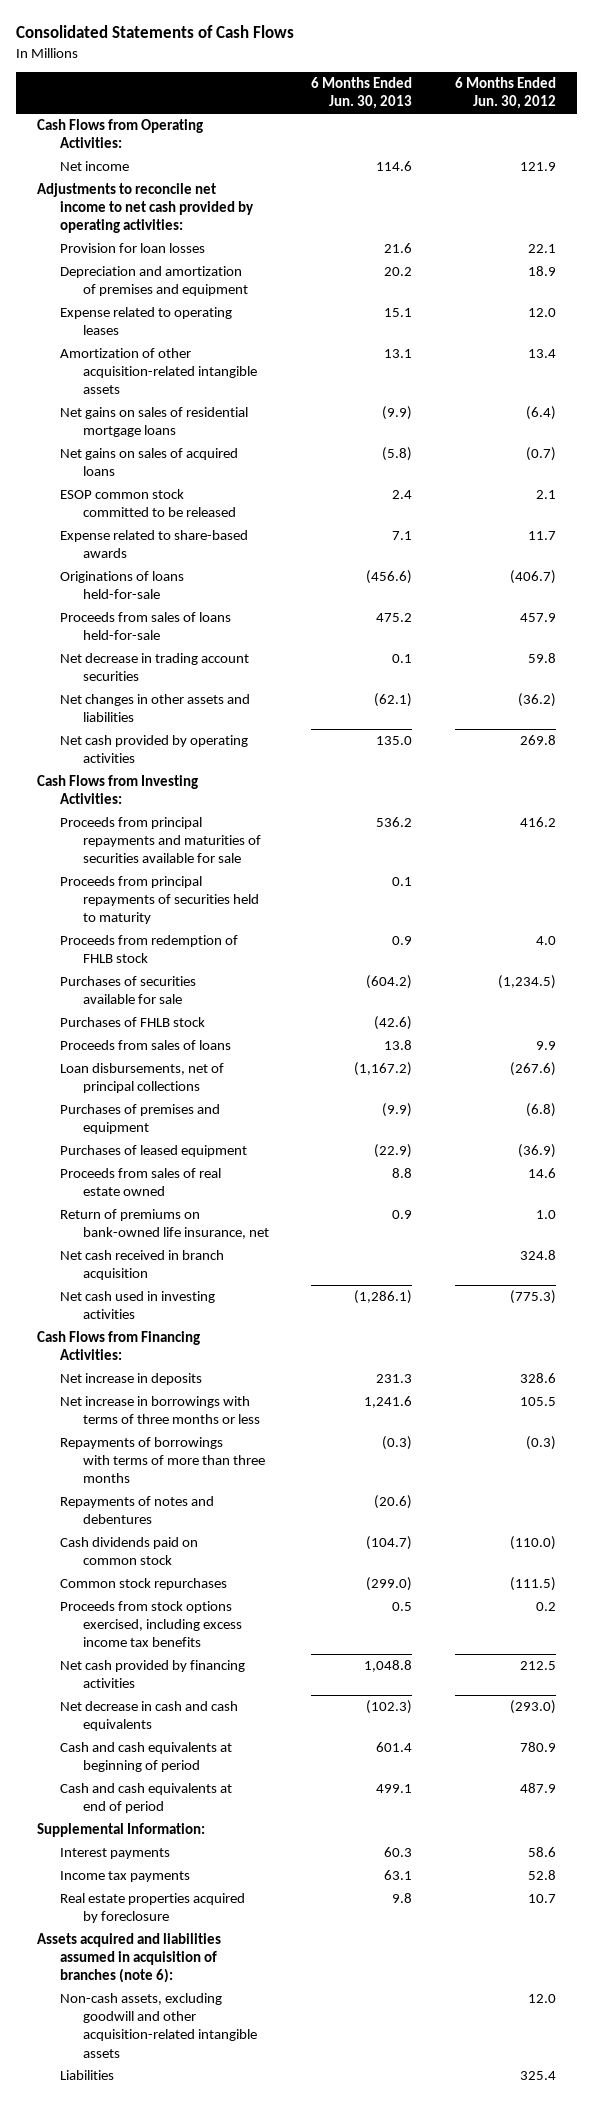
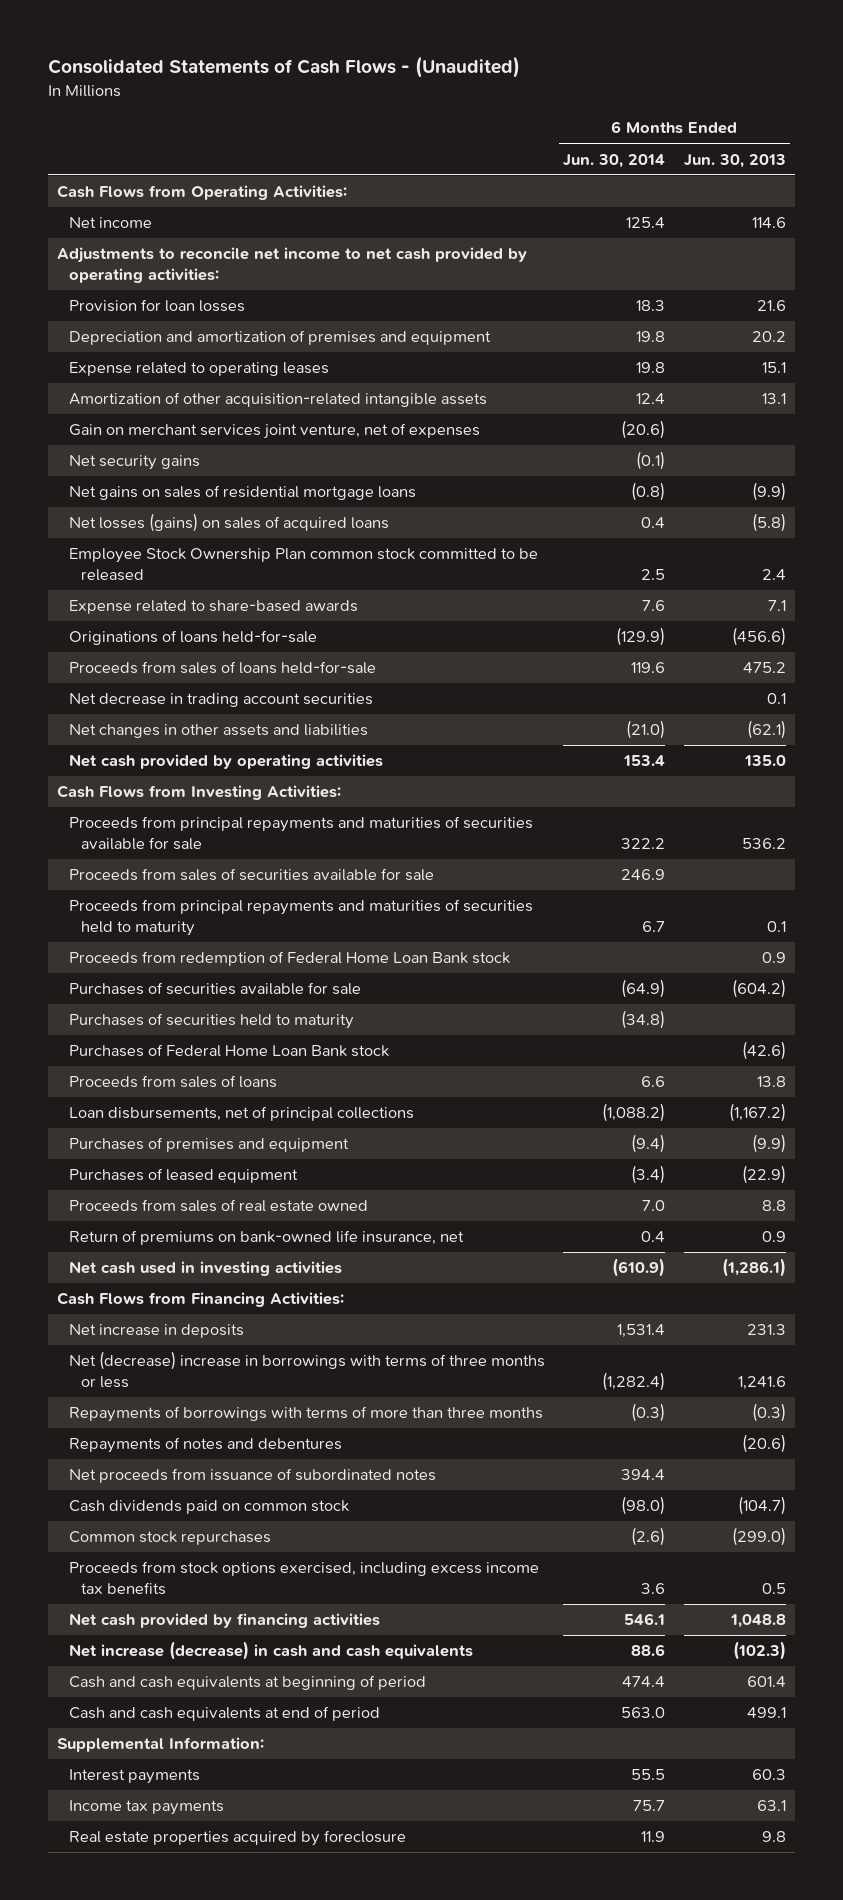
[15,25,294,39] Consolidated Statements of Cash Flows -> [48,56,521,79] Consolidated Statements of Cash Flows - (Unaudited)
[455,77,557,110] 6 Months Ended Jun. 30, 2012 -> none
none -> [563,153,666,168] Jun. 30, 2014
none -> [68,423,480,440] Gain on merchant services joint venture, net of expenses
none -> [68,455,200,471] Net security gains
[60,448,239,477] Net gains on sales of acquired loans -> [68,513,389,533] Net losses (gains) on sales of acquired loans
[60,489,236,518] ESOP common stock committed to be released -> [68,548,538,581] Employee Stock Ownership Plan common stock committed to be released
none -> [68,868,434,882] Proceeds from sales of securities available for sale
[60,876,259,925] Proceeds from principal repayments of securities held to maturity -> [68,899,533,936] Proceeds from principal repayments and maturities of securities held to maturity
[60,935,239,964] Proceeds from redemption of FHLB stock -> [68,951,510,967] Proceeds from redemption of Federal Home Loan Bank stock
none -> [68,1013,354,1030] Purchases of securities held to maturity
[60,1017,206,1028] Purchases of FHLB stock -> [68,1044,389,1058] Purchases of Federal Home Loan Bank stock
[60,1250,225,1281] Net cash received in branch acquisition -> none
[60,1396,260,1425] Net increase in borrowings with terms of three months or less -> [68,1351,545,1388] Net (decrease) increase in borrowings with terms of three months or less
none -> [68,1468,436,1484] Net proceeds from issuance of subordinated notes
[60,1701,239,1732] Net decrease in cash and cash equivalents -> [68,1641,473,1661] Net increase (decrease) in cash and cash equivalents
[37,1933,222,1984] Assets acquired and liabilities assumed in acquisition of branches (note 6): -> none
[60,1993,257,2058] Non-cash assets, excluding goodwill and other acquisition-related intangible assets -> none
[60,2070,115,2081] Liabilities -> none

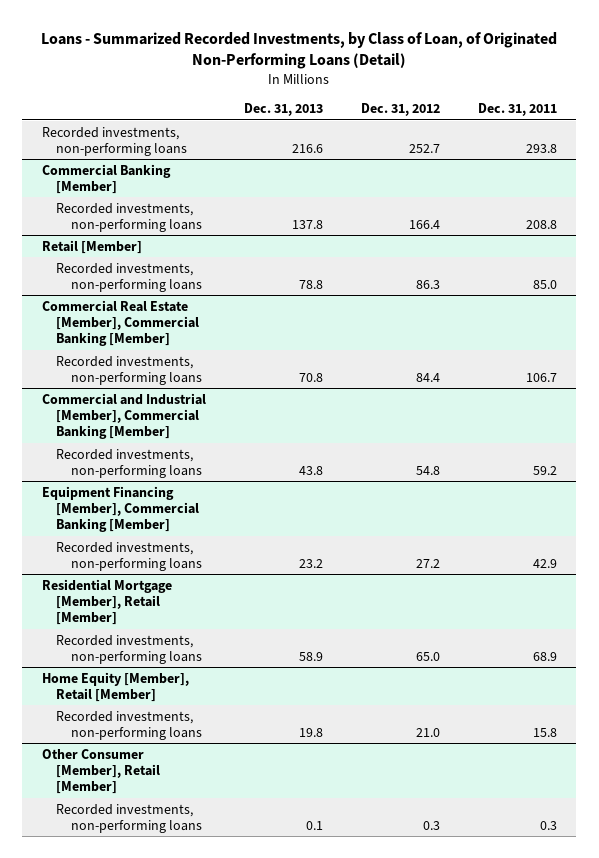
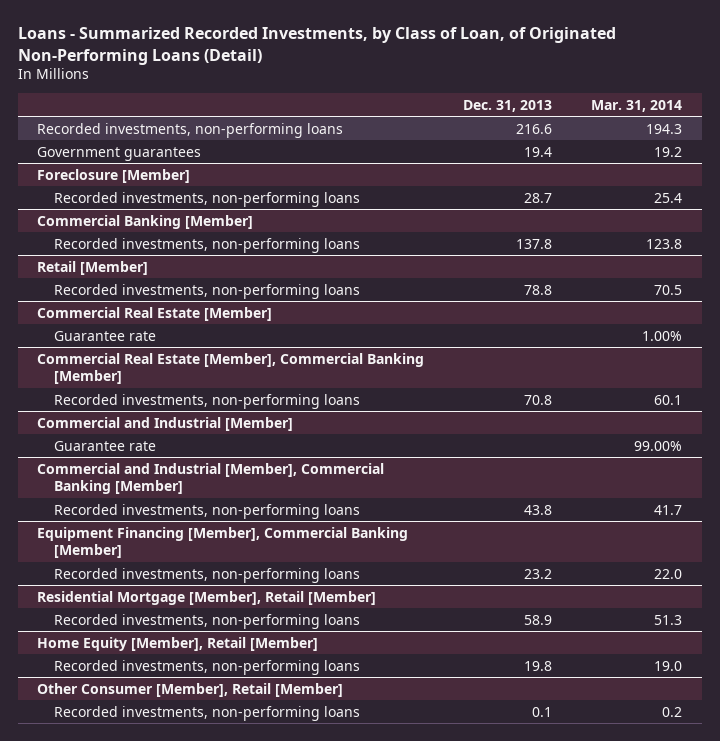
[361,103,441,117] Dec. 31, 2012 -> none
[478,103,558,117] Dec. 31, 2011 -> none
none -> [591,99,683,112] Mar. 31, 2014
none -> [37,146,202,161] Government guarantees
none -> [37,168,191,183] Foreclosure [Member]
none -> [53,191,360,207] Recorded investments, non-performing loans
none -> [37,306,273,321] Commercial Real Estate [Member]
none -> [53,330,156,341] Guarantee rate
none -> [37,416,294,431] Commercial and Industrial [Member]
none -> [53,440,156,451] Guarantee rate

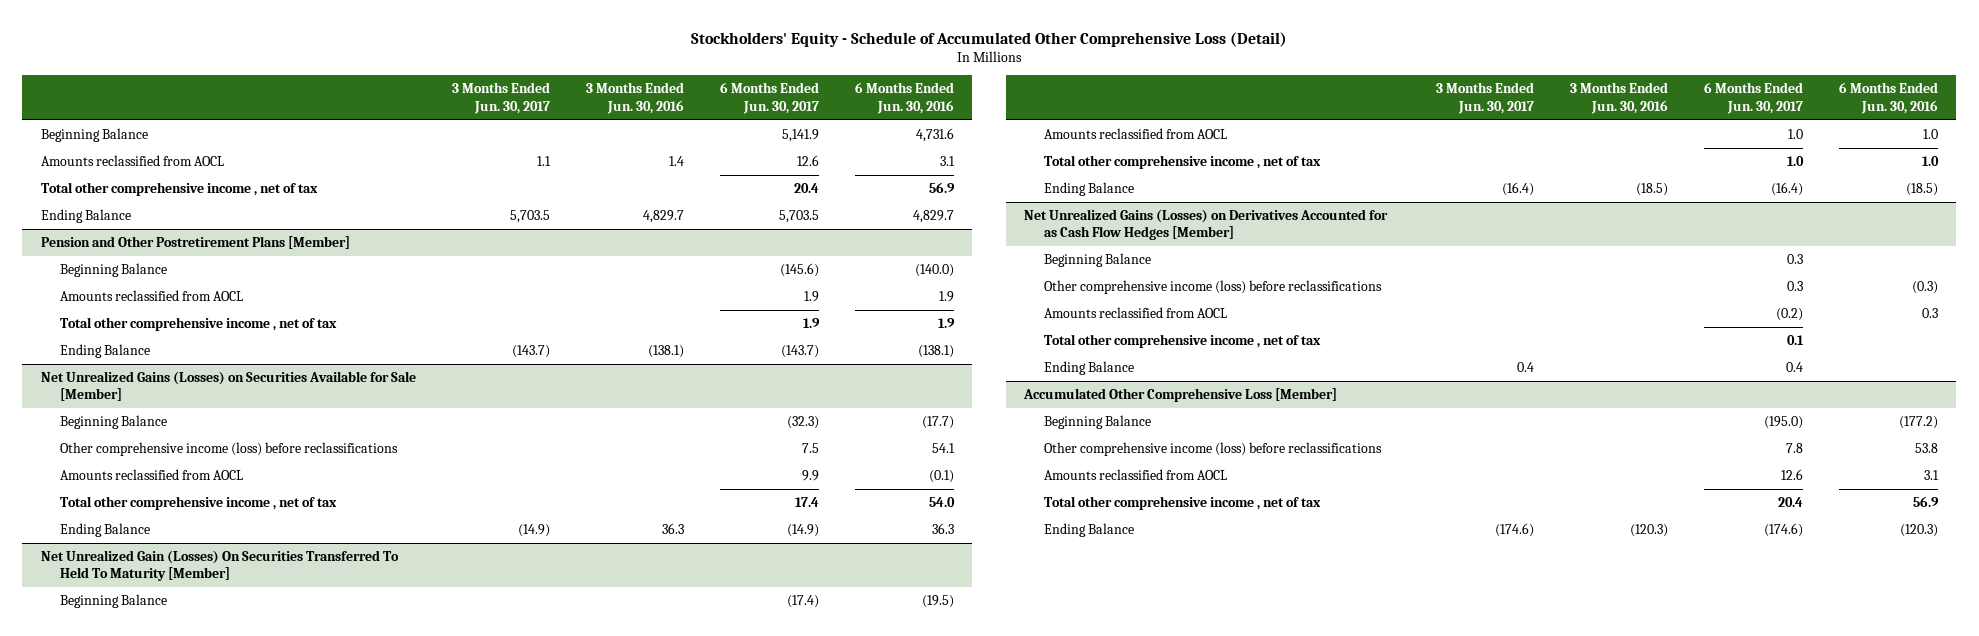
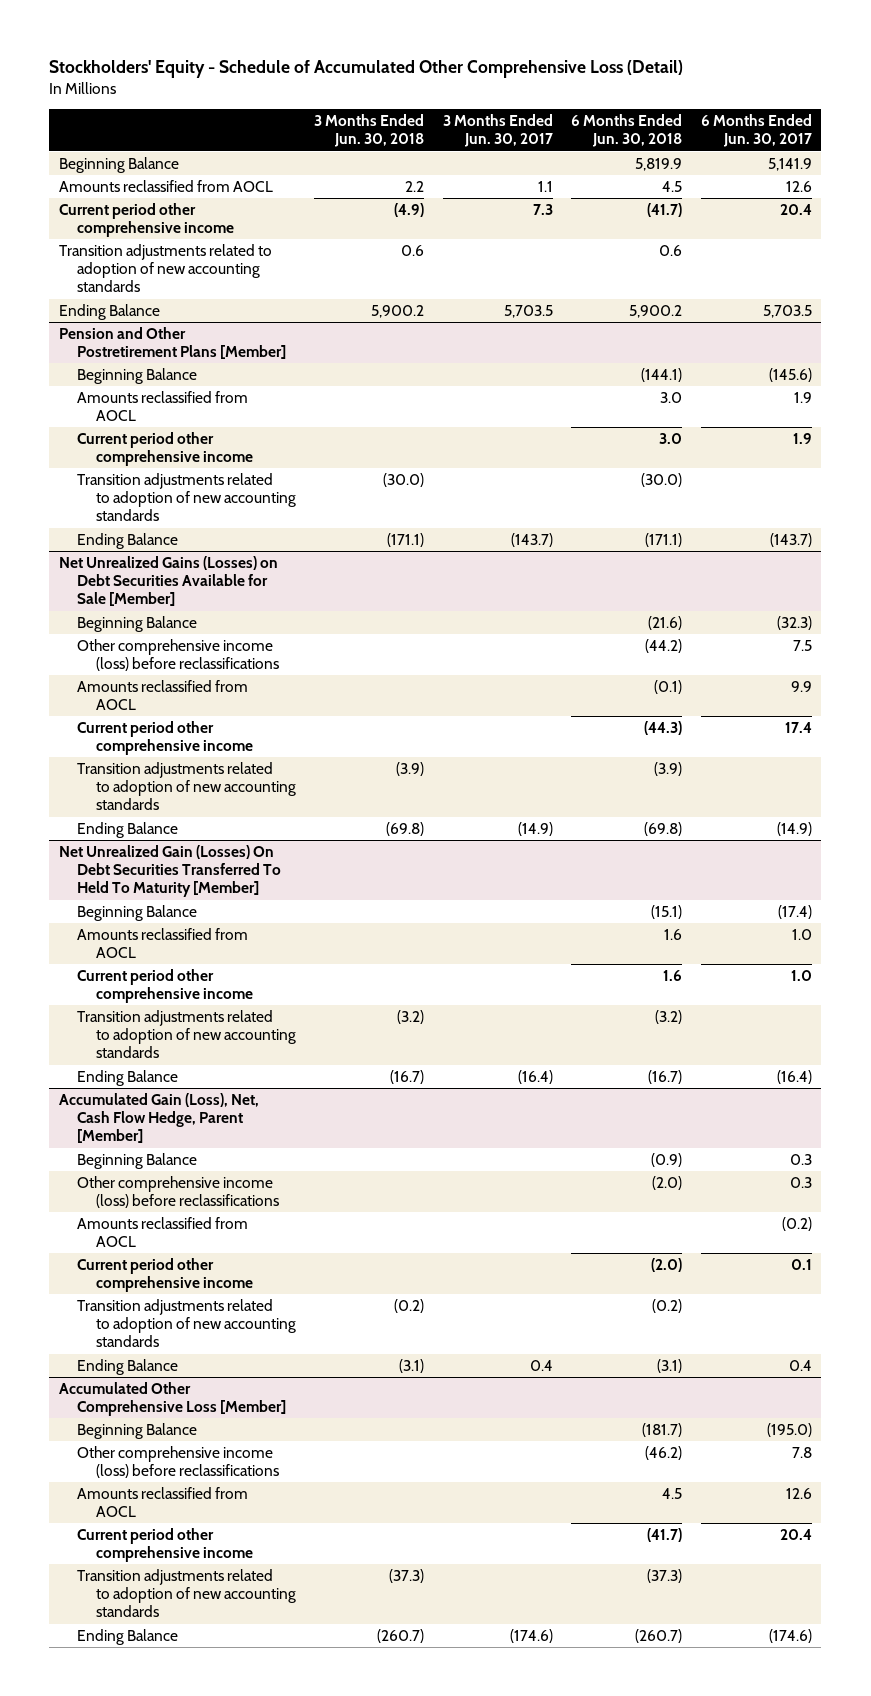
[585,82,684,114] 3 Months Ended Jun. 30, 2016 -> none
[855,82,955,114] 6 Months Ended Jun. 30, 2016 -> none
none -> [314,114,425,148] 3 Months Ended Jun. 30, 2018
none -> [571,114,683,148] 6 Months Ended Jun. 30, 2018
[40,182,318,197] Total other comprehensive income , net of tax -> none
none -> [58,202,235,238] Current period other comprehensive income
none -> [58,243,272,293] Transition adjustments related to adoption of new accounting standards
[60,317,338,332] Total other comprehensive income , net of tax -> none
none -> [77,431,253,467] Current period other comprehensive income
none -> [77,472,296,522] Transition adjustments related to adoption of new accounting standards
[40,371,416,402] Net Unrealized Gains (Losses) on Securities Available for Sale [Member] -> [58,555,278,607] Net Unrealized Gains (Losses) on Debt Securities Available for Sale [Member]
[60,496,338,511] Total other comprehensive income , net of tax -> [77,720,253,756] Current period other comprehensive income
none -> [77,761,296,811] Transition adjustments related to adoption of new accounting standards
[40,550,399,582] Net Unrealized Gain (Losses) On Securities Transferred To Held To Maturity [Member] -> [58,844,282,898] Net Unrealized Gain (Losses) On Debt Securities Transferred To Held To Maturity [Member]
[1044,155,1322,170] Total other comprehensive income , net of tax -> none
none -> [77,968,253,1004] Current period other comprehensive income
none -> [77,1009,296,1059] Transition adjustments related to adoption of new accounting standards
[1024,209,1389,241] Net Unrealized Gains (Losses) on Derivatives Accounted for as Cash Flow Hedges [Member] -> none
none -> [58,1092,259,1144] Accumulated Gain (Loss), Net, Cash Flow Hedge, Parent [Member]
[1044,334,1322,349] Total other comprehensive income , net of tax -> none
none -> [77,1257,253,1293] Current period other comprehensive income
none -> [77,1298,296,1348] Transition adjustments related to adoption of new accounting standards
[1044,496,1322,511] Total other comprehensive income , net of tax -> none
none -> [77,1527,253,1563] Current period other comprehensive income
none -> [77,1568,296,1618] Transition adjustments related to adoption of new accounting standards

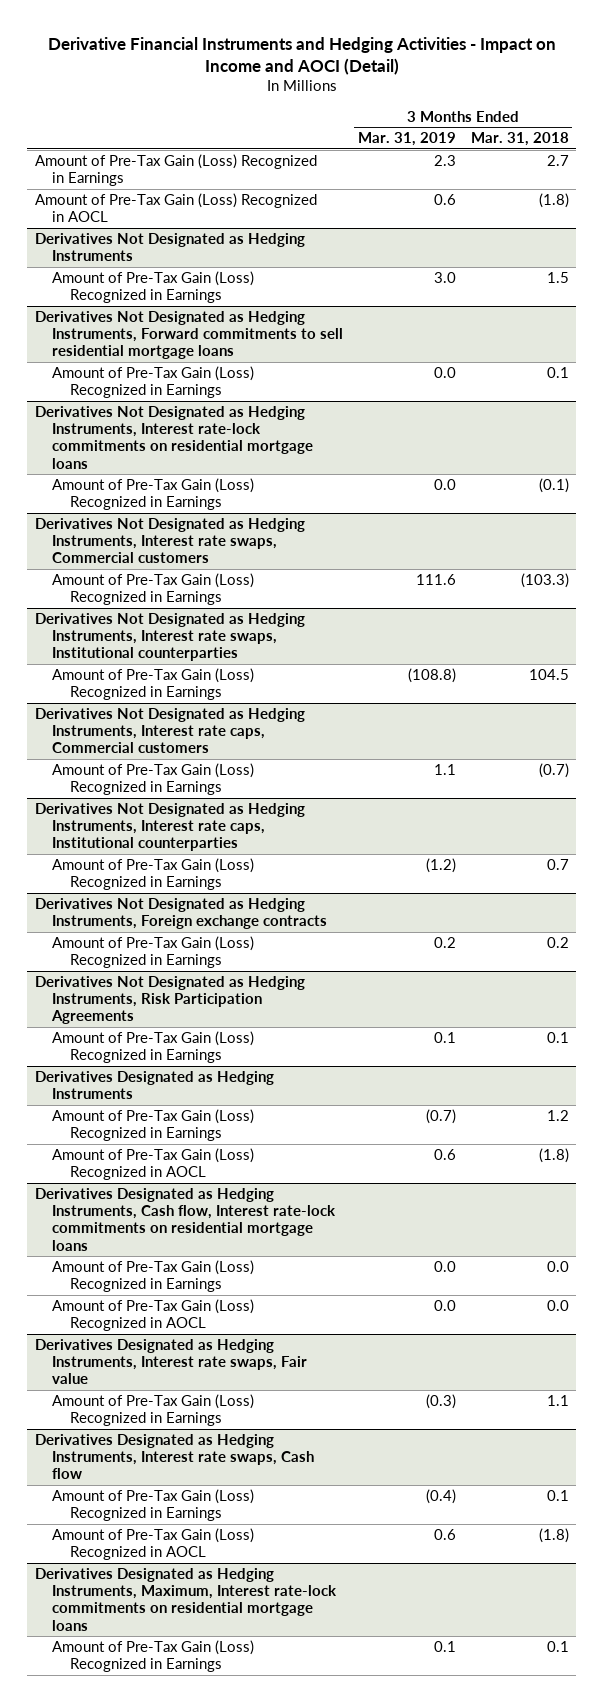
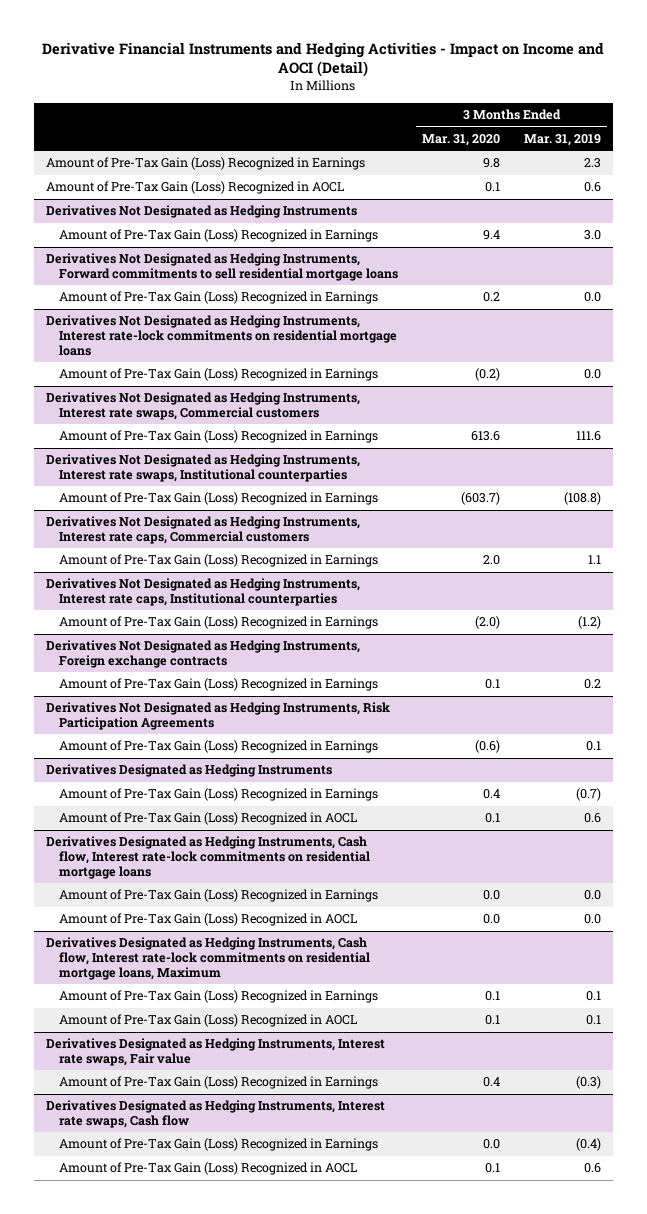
[470,132,569,147] Mar. 31, 2018 -> none
none -> [422,134,501,147] Mar. 31, 2020
none -> [45,937,371,980] Derivatives Designated as Hedging Instruments, Cash flow, Interest rate-lock commitments on residential mortgage loans, Maximum
none -> [59,990,379,1004] Amount of Pre-Tax Gain (Loss) Recognized in Earnings
none -> [59,1014,358,1028] Amount of Pre-Tax Gain (Loss) Recognized in AOCL
[34,1567,338,1631] Derivatives Designated as Hedging Instruments, Maximum, Interest rate-lock commitments on residential mortgage loans -> none
[52,1639,255,1673] Amount of Pre-Tax Gain (Loss) Recognized in Earnings -> none

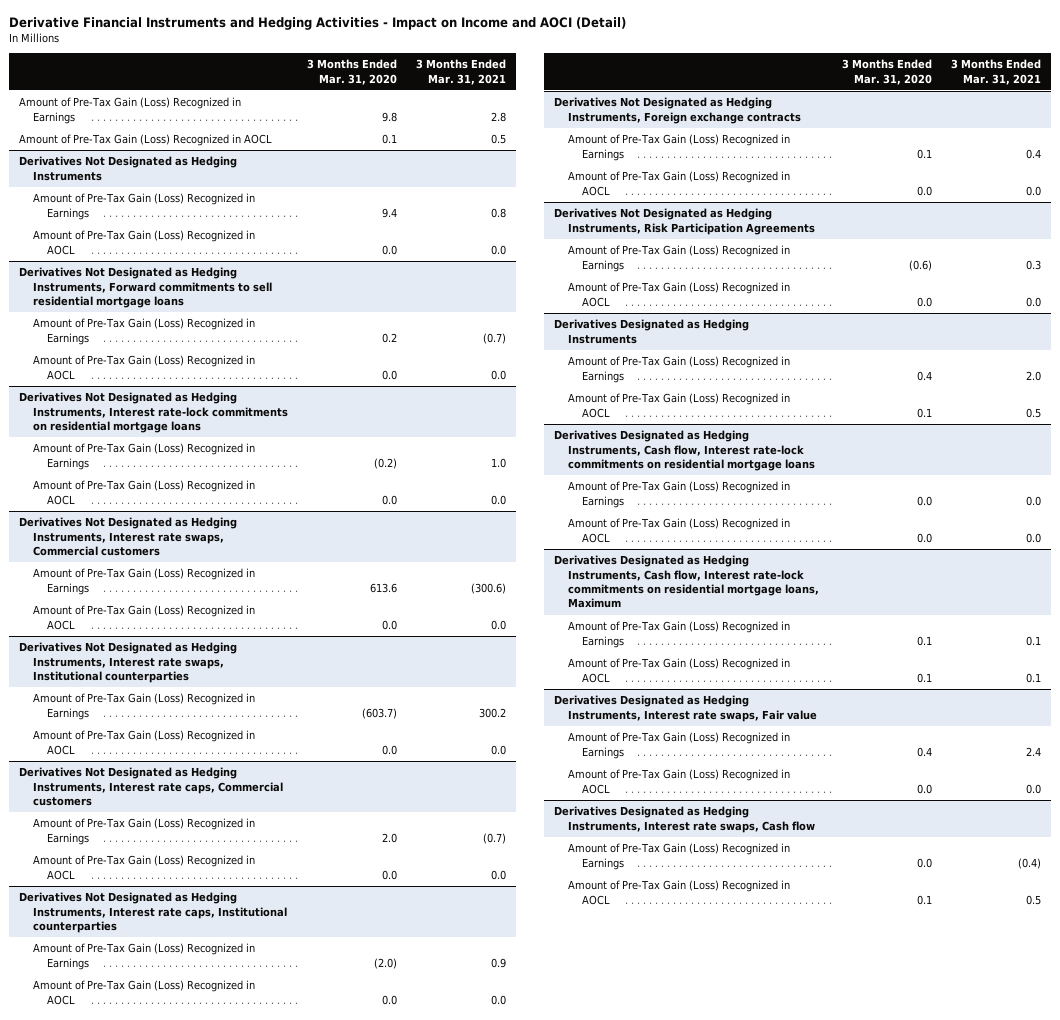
[523,134,601,147] Mar. 31, 2019 -> none
none -> [416,59,507,85] 3 Months Ended Mar. 31, 2021
none -> [33,230,256,255] Amount of Pre-Tax Gain (Loss) Recognized in AOCL
none -> [33,355,256,380] Amount of Pre-Tax Gain (Loss) Recognized in AOCL
none -> [33,480,256,505] Amount of Pre-Tax Gain (Loss) Recognized in AOCL
none -> [33,605,256,630] Amount of Pre-Tax Gain (Loss) Recognized in AOCL
none -> [33,730,256,755] Amount of Pre-Tax Gain (Loss) Recognized in AOCL
none -> [33,855,256,880] Amount of Pre-Tax Gain (Loss) Recognized in AOCL
none -> [33,980,256,1005] Amount of Pre-Tax Gain (Loss) Recognized in AOCL
none -> [567,171,790,196] Amount of Pre-Tax Gain (Loss) Recognized in AOCL
none -> [567,282,790,307] Amount of Pre-Tax Gain (Loss) Recognized in AOCL
none -> [567,769,790,794] Amount of Pre-Tax Gain (Loss) Recognized in AOCL

